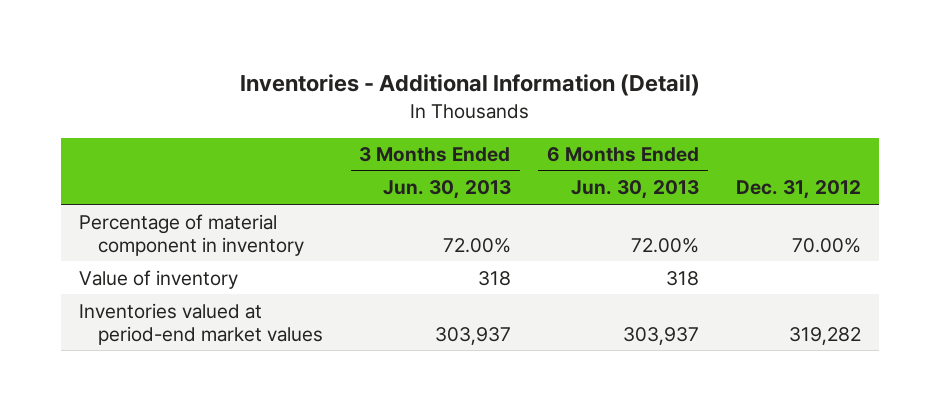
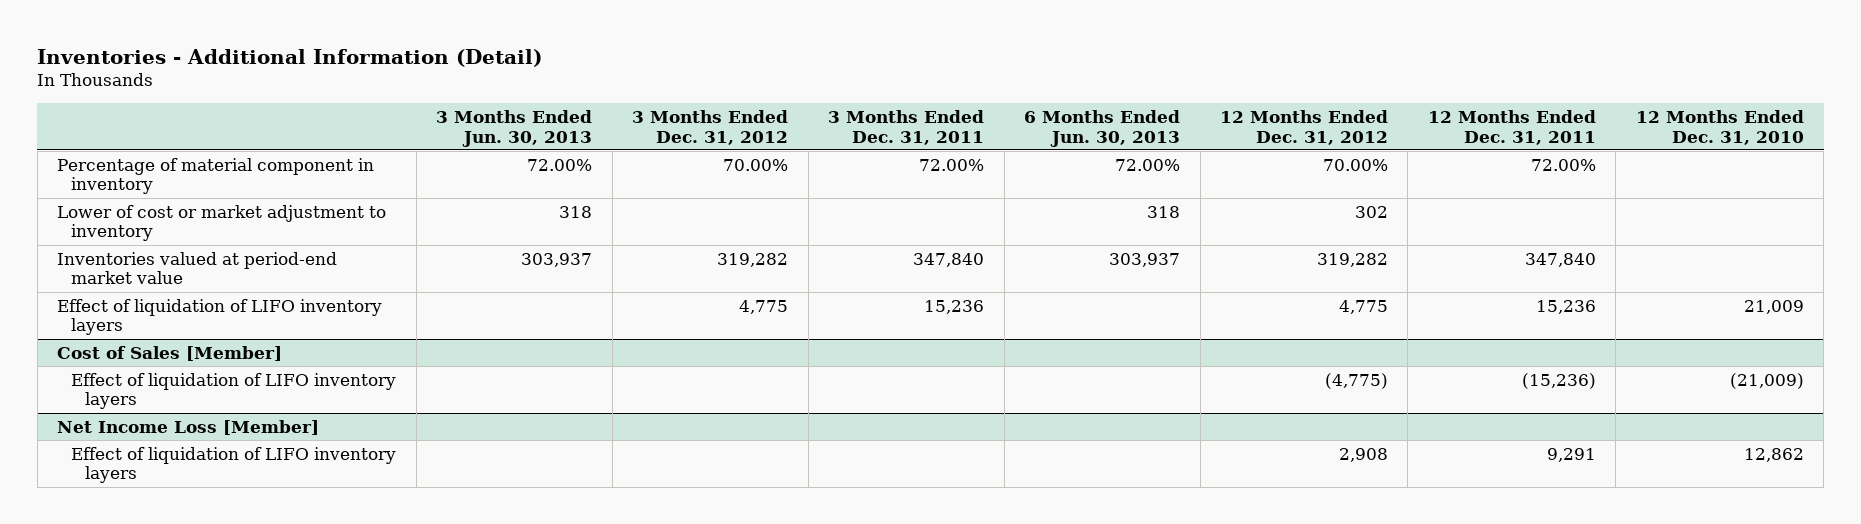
[735,180,861,200] Dec. 31, 2012 -> none
none -> [632,109,789,145] 3 Months Ended Dec. 31, 2012
none -> [828,109,985,145] 3 Months Ended Dec. 31, 2011
none -> [1219,109,1388,145] 12 Months Ended Dec. 31, 2012
none -> [1427,109,1596,145] 12 Months Ended Dec. 31, 2011
none -> [1635,109,1804,145] 12 Months Ended Dec. 31, 2010
[78,269,238,289] Value of inventory -> [57,204,387,242] Lower of cost or market adjustment to inventory
[78,302,324,345] Inventories valued at period-end market values -> [57,251,338,285] Inventories valued at period-end market value
none -> [57,298,383,336] Effect of liquidation of LIFO inventory layers
none -> [57,345,283,361] Cost of Sales [Member]
none -> [71,372,397,410] Effect of liquidation of LIFO inventory layers
none -> [57,419,320,435] Net Income Loss [Member]
none -> [71,446,397,484] Effect of liquidation of LIFO inventory layers

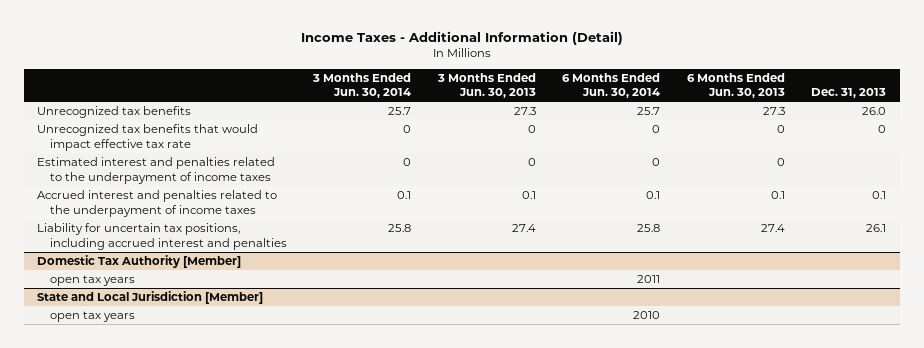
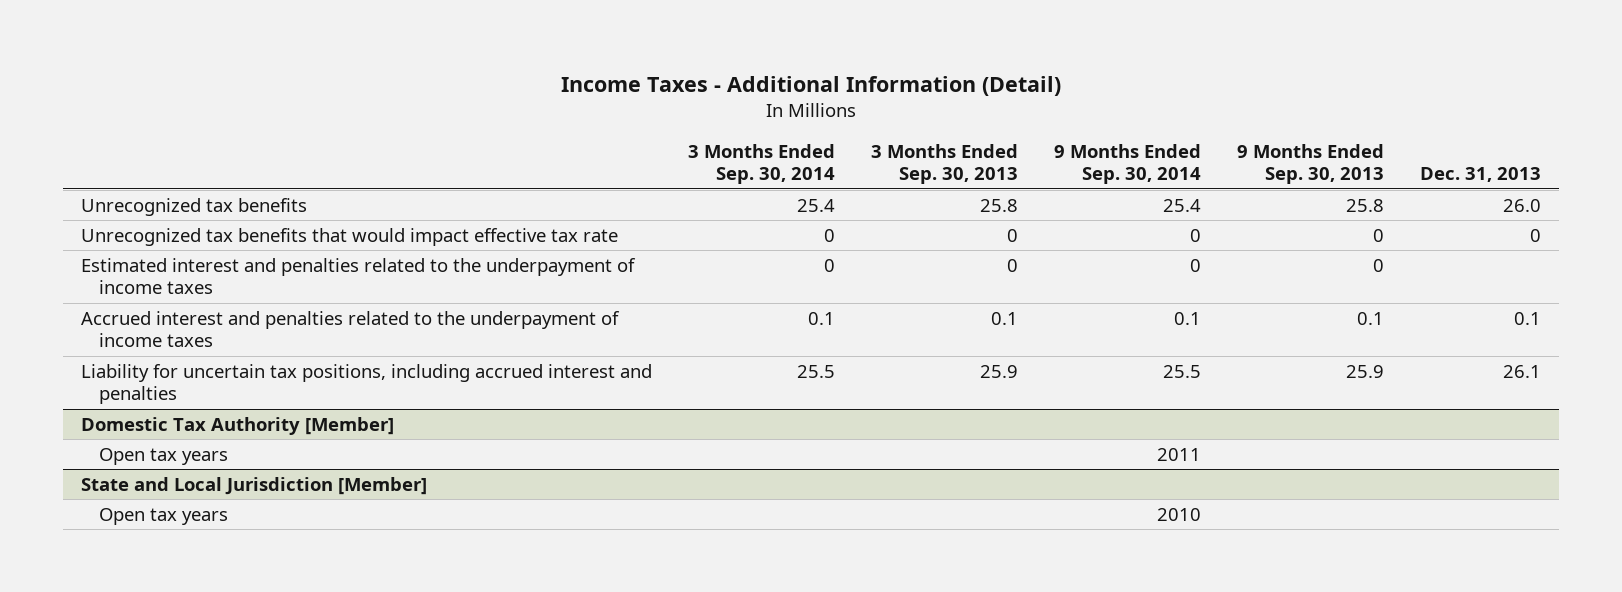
[312,72,412,99] 3 Months Ended Jun. 30, 2014 -> none
[436,72,536,99] 3 Months Ended Jun. 30, 2013 -> none
[562,72,661,99] 6 Months Ended Jun. 30, 2014 -> none
[686,72,785,99] 6 Months Ended Jun. 30, 2013 -> none
none -> [687,143,835,185] 3 Months Ended Sep. 30, 2014
none -> [870,143,1018,185] 3 Months Ended Sep. 30, 2013
none -> [1053,143,1201,185] 9 Months Ended Sep. 30, 2014
none -> [1236,143,1384,185] 9 Months Ended Sep. 30, 2013
[49,275,135,287] open tax years -> [99,447,229,465] Open tax years
[49,311,135,323] open tax years -> [99,507,229,525] Open tax years

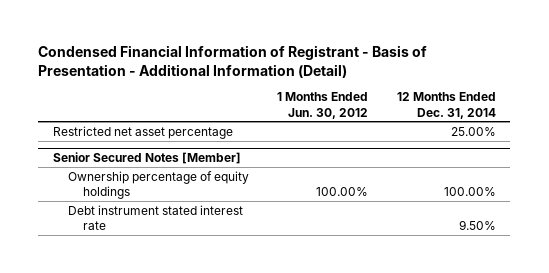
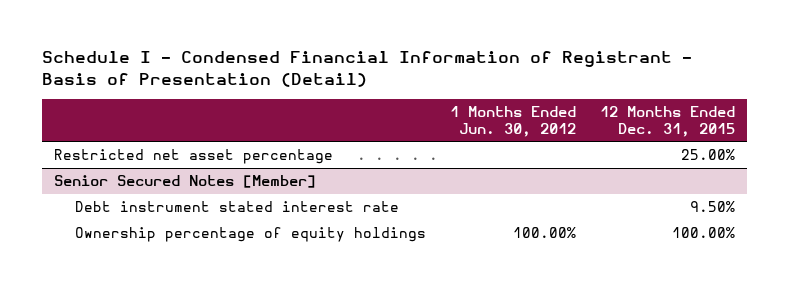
[38,44,428,78] Condensed Financial Information of Registrant - Basis of Presentation - Additional Information (Detail) -> [41,51,692,87] Schedule I - Condensed Financial Information of Registrant - Basis of Presentation (Detail)
[397,92,497,119] 12 Months Ended Dec. 31, 2014 -> none
none -> [600,105,736,138] 12 Months Ended Dec. 31, 2015
[67,170,249,199] Ownership percentage of equity holdings -> [74,227,426,243] Ownership percentage of equity holdings

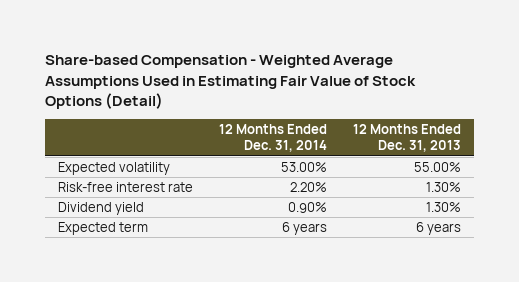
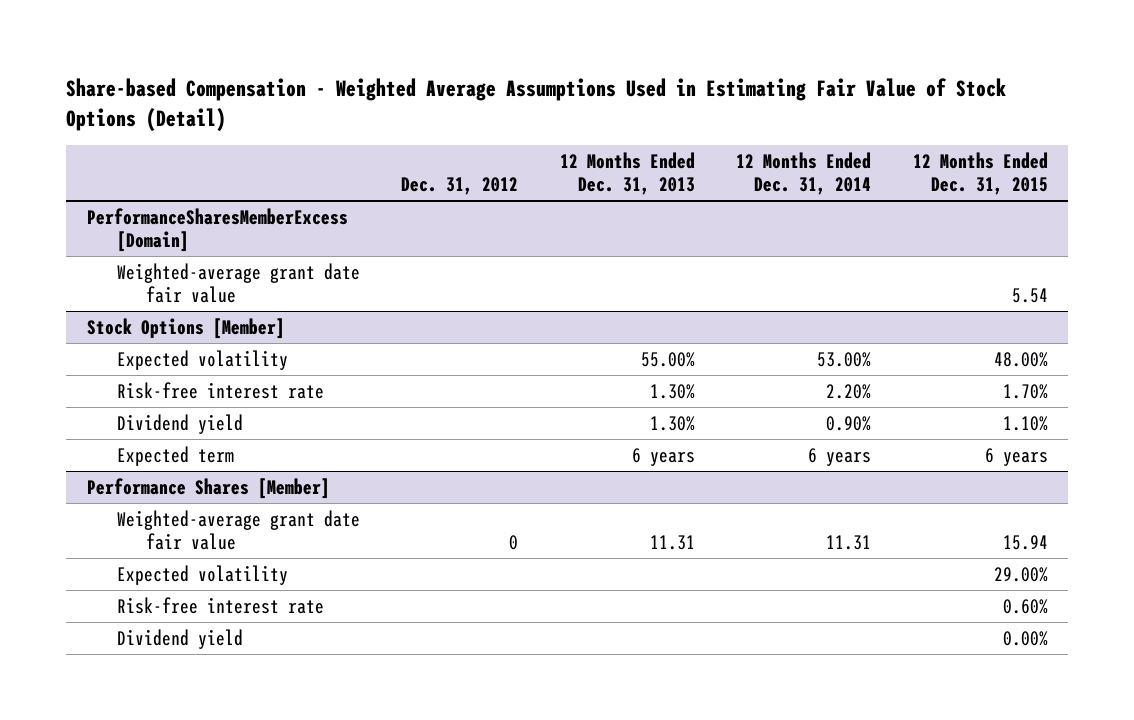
none -> [401,176,519,195] Dec. 31, 2012
none -> [912,151,1048,195] 12 Months Ended Dec. 31, 2015
none -> [86,207,348,252] PerformanceSharesMemberExcess [Domain]
none -> [116,262,360,303] Weighted-average grant date fair value
none -> [86,317,285,339] Stock Options [Member]
none -> [86,477,330,499] Performance Shares [Member]
none -> [116,509,360,550] Weighted-average grant date fair value
none -> [116,564,288,585] Expected volatility
none -> [116,596,324,614] Risk-free interest rate
none -> [116,628,243,649] Dividend yield

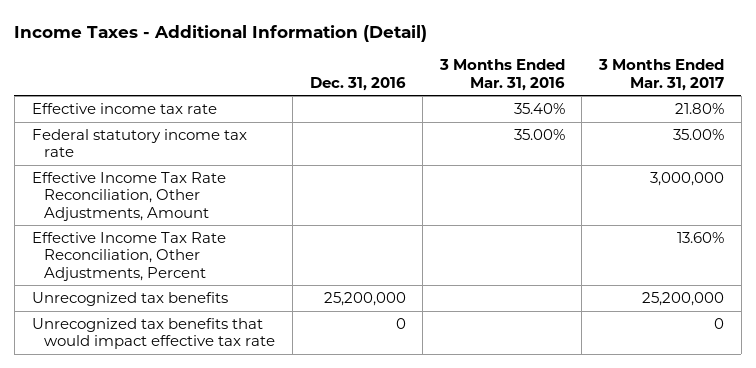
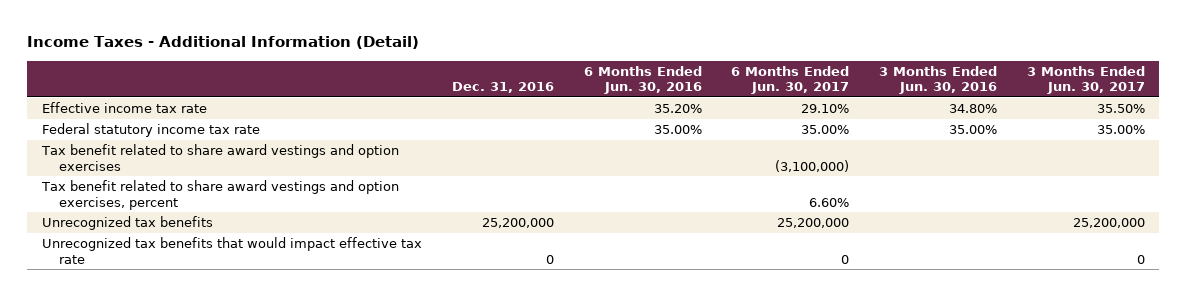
[438,59,565,91] 3 Months Ended Mar. 31, 2016 -> none
[598,59,725,91] 3 Months Ended Mar. 31, 2017 -> none
none -> [583,65,702,95] 6 Months Ended Jun. 30, 2016
none -> [731,65,850,95] 6 Months Ended Jun. 30, 2017
none -> [878,65,997,95] 3 Months Ended Jun. 30, 2016
none -> [1026,65,1145,95] 3 Months Ended Jun. 30, 2017
[31,171,226,221] Effective Income Tax Rate Reconciliation, Other Adjustments, Amount -> [41,144,400,171] Tax benefit related to share award vestings and option exercises
[31,231,226,281] Effective Income Tax Rate Reconciliation, Other Adjustments, Percent -> [41,180,400,210] Tax benefit related to share award vestings and option exercises, percent

